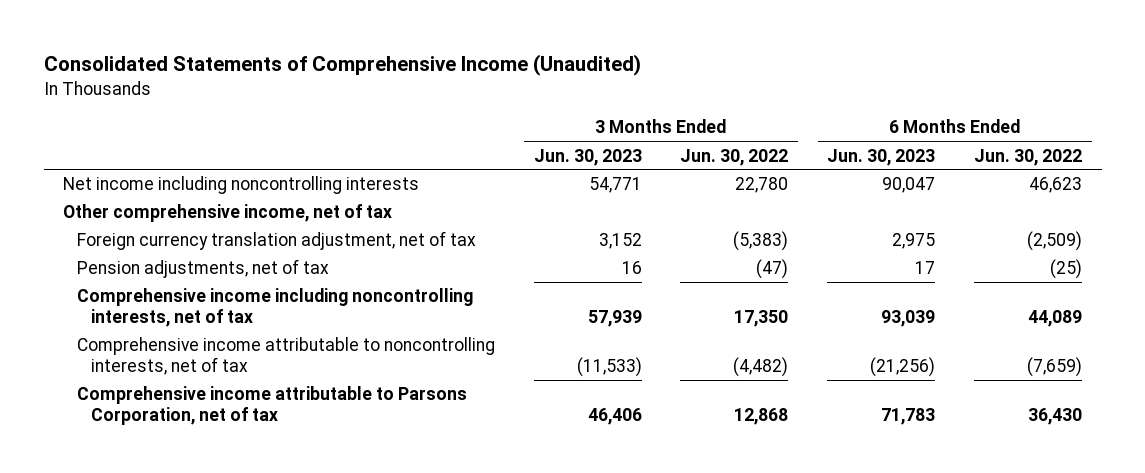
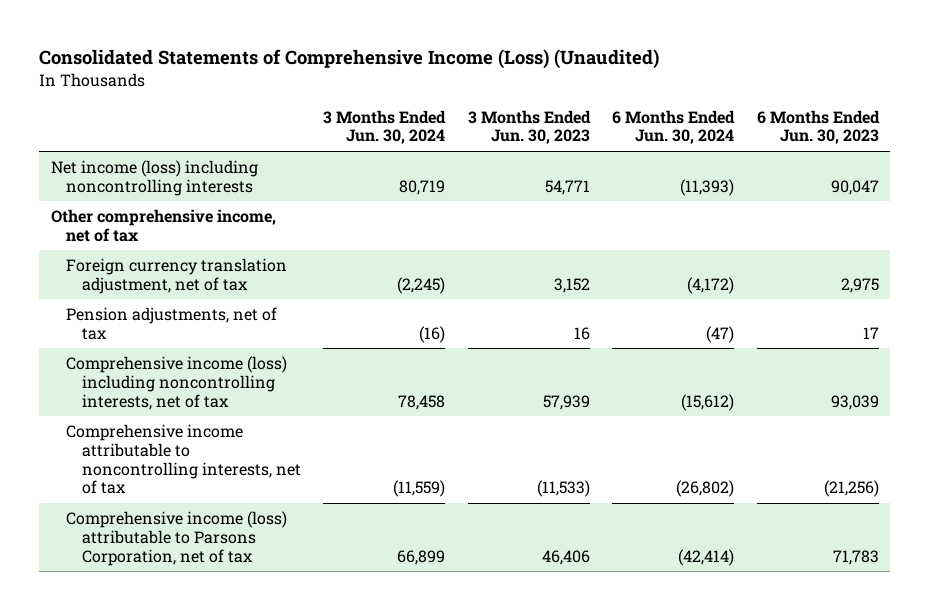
[43,54,641,77] Consolidated Statements of Comprehensive Income (Unaudited) -> [39,49,660,70] Consolidated Statements of Comprehensive Income (Loss) (Unaudited)
[680,148,789,166] Jun. 30, 2022 -> none
[974,148,1083,166] Jun. 30, 2022 -> none
none -> [323,109,447,145] 3 Months Ended Jun. 30, 2024
none -> [612,109,736,145] 6 Months Ended Jun. 30, 2024
[63,176,420,195] Net income including noncontrolling interests -> [50,160,258,196] Net income (loss) including noncontrolling interests
[76,288,473,328] Comprehensive income including noncontrolling interests, net of tax -> [66,356,288,410] Comprehensive income (loss) including noncontrolling interests, net of tax
[76,386,467,426] Comprehensive income attributable to Parsons Corporation, net of tax -> [66,511,288,566] Comprehensive income (loss) attributable to Parsons Corporation, net of tax

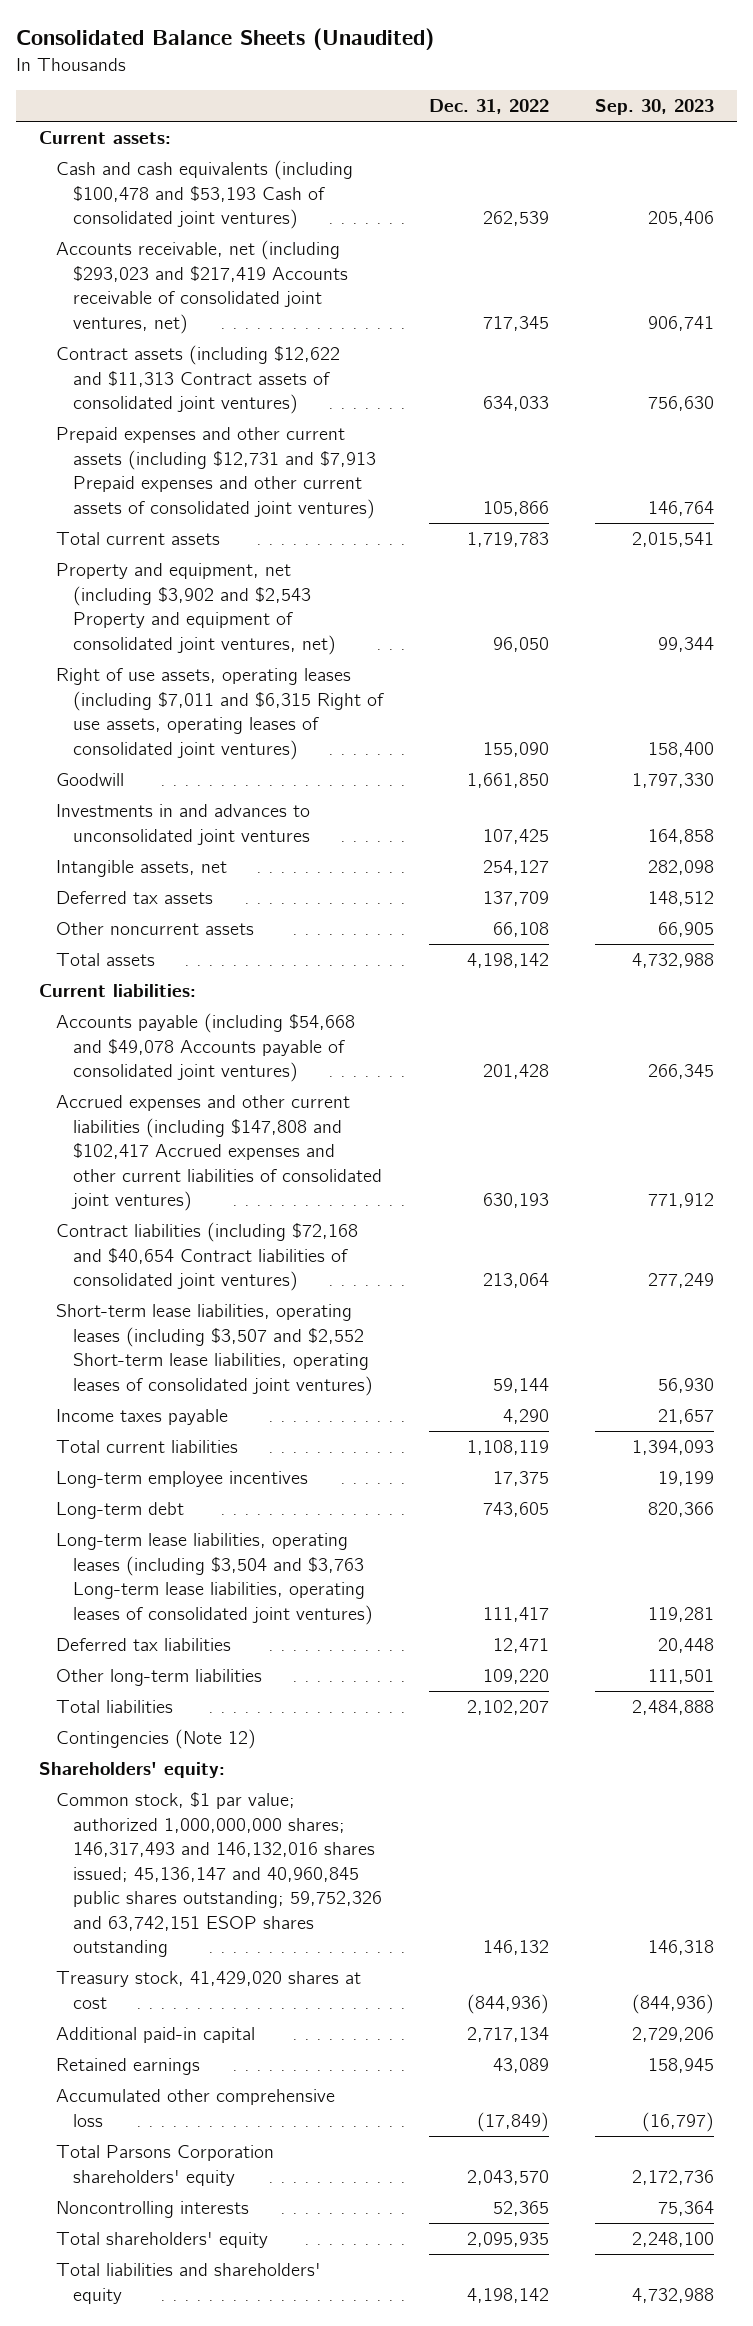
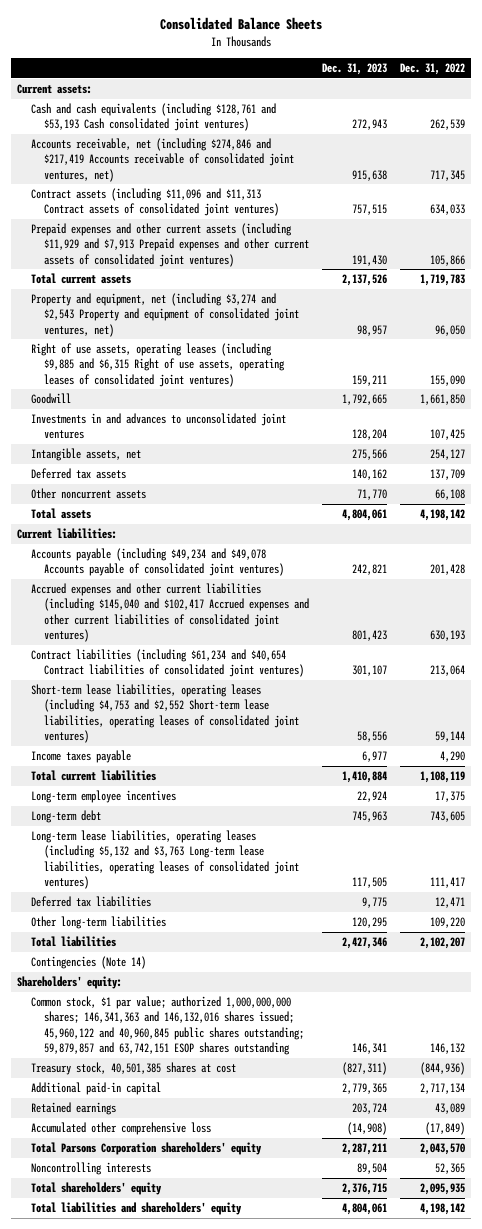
[15,28,434,51] Consolidated Balance Sheets (Unaudited) -> [160,17,323,31] Consolidated Balance Sheets
[595,99,715,116] Sep. 30, 2023 -> none
none -> [322,62,388,75] Dec. 31, 2023
[56,160,354,230] Cash and cash equivalents (including $100,478 and $53,193 Cash of consolidated joint ventures) -> [30,103,276,132] Cash and cash equivalents (including $128,761 and $53,193 Cash consolidated joint ventures)
[56,240,349,334] Accounts receivable, net (including $293,023 and $217,419 Accounts receivable of consolidated joint ventures, net) -> [30,138,295,182] Accounts receivable, net (including $274,846 and $217,419 Accounts receivable of consolidated joint ventures, net)
[56,345,341,415] Contract assets (including $12,622 and $11,313 Contract assets of consolidated joint ventures) -> [30,188,280,217] Contract assets (including $11,096 and $11,313 Contract assets of consolidated joint ventures)
[56,427,377,519] Prepaid expenses and other current assets (including $12,731 and $7,913 Prepaid expenses and other current assets of consolidated joint ventures) -> [30,223,310,267] Prepaid expenses and other current assets (including $11,929 and $7,913 Prepaid expenses and other current assets of consolidated joint ventures)
[56,563,337,655] Property and equipment, net (including $3,902 and $2,543 Property and equipment of consolidated joint ventures, net) -> [30,293,300,337] Property and equipment, net (including $3,274 and $2,543 Property and equipment of consolidated joint ventures, net)
[56,668,385,760] Right of use assets, operating leases (including $7,011 and $6,315 Right of use assets, operating leases of consolidated joint ventures) -> [30,343,286,387] Right of use assets, operating leases (including $9,885 and $6,315 Right of use assets, operating leases of consolidated joint ventures)
[56,1013,356,1083] Accounts payable (including $54,668 and $49,078 Accounts payable of consolidated joint ventures) -> [30,548,285,577] Accounts payable (including $49,234 and $49,078 Accounts payable of consolidated joint ventures)
[56,1095,383,1212] Accrued expenses and other current liabilities (including $147,808 and $102,417 Accrued expenses and other current liabilities of consolidated joint ventures) -> [30,583,310,642] Accrued expenses and other current liabilities (including $145,040 and $102,417 Accrued expenses and other current liabilities of consolidated joint ventures)
[56,1222,359,1292] Contract liabilities (including $72,168 and $40,654 Contract liabilities of consolidated joint ventures) -> [30,649,305,678] Contract liabilities (including $61,234 and $40,654 Contract liabilities of consolidated joint ventures)
[56,1304,374,1396] Short-term lease liabilities, operating leases (including $3,507 and $2,552 Short-term lease liabilities, operating leases of consolidated joint ventures) -> [30,684,300,743] Short-term lease liabilities, operating leases (including $4,753 and $2,552 Short-term lease liabilities, operating leases of consolidated joint ventures)
[56,1533,374,1625] Long-term lease liabilities, operating leases (including $3,504 and $3,763 Long-term lease liabilities, operating leases of consolidated joint ventures) -> [30,830,300,889] Long-term lease liabilities, operating leases (including $5,132 and $3,763 Long-term lease liabilities, operating leases of consolidated joint ventures)
[56,1729,257,1750] Contingencies (Note 12) -> [30,956,146,970] Contingencies (Note 14)
[56,1792,383,1958] Common stock, $1 par value; authorized 1,000,000,000 shares; 146,317,493 and 146,132,016 shares issued; 45,136,147 and 40,960,845 public shares outstanding; 59,752,326 and 63,742,151 ESOP shares outstanding -> [30,996,305,1055] Common stock, $1 par value; authorized 1,000,000,000 shares; 146,341,363 and 146,132,016 shares issued; 45,960,122 and 40,960,845 public shares outstanding; 59,879,857 and 63,742,151 ESOP shares outstanding
[56,1971,362,2009] Treasury stock, 41,429,020 shares at cost -> [30,1062,236,1076] Treasury stock, 40,501,385 shares at cost

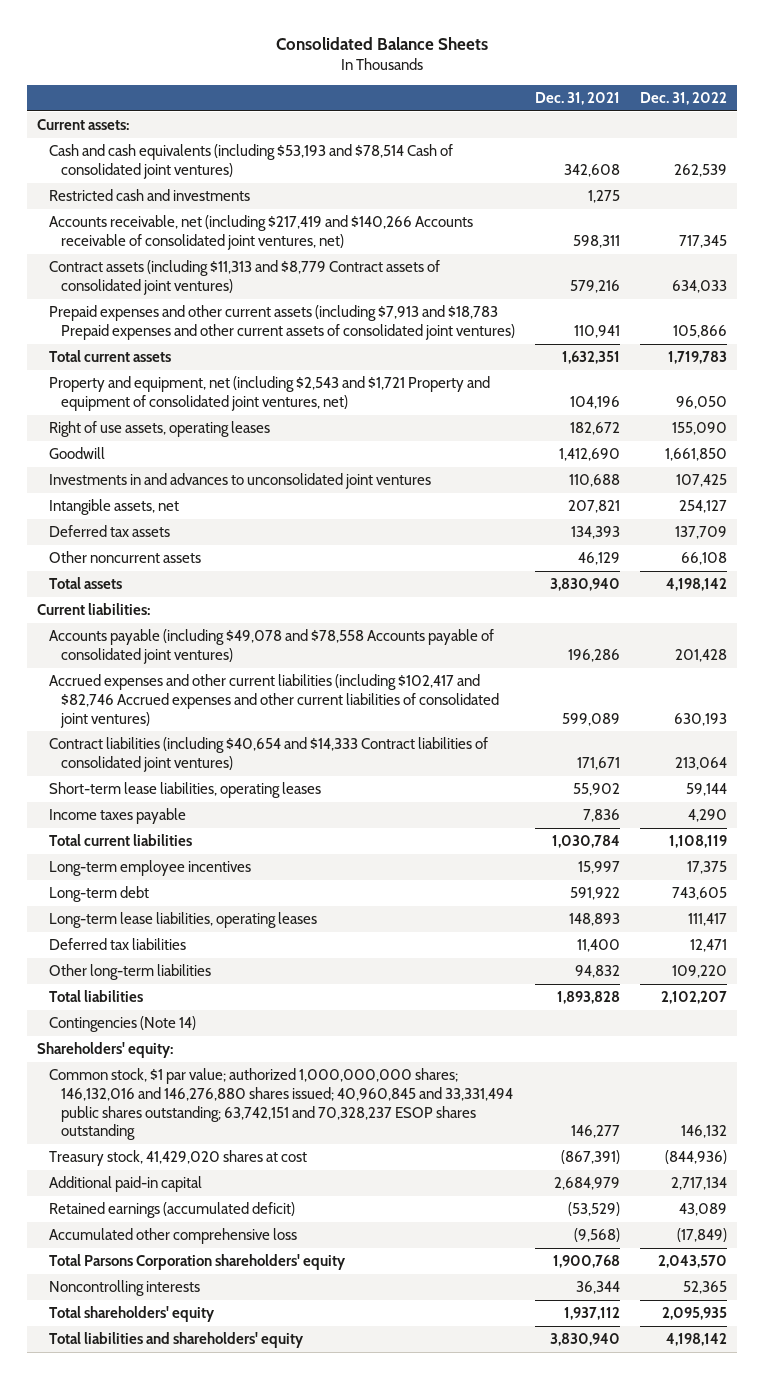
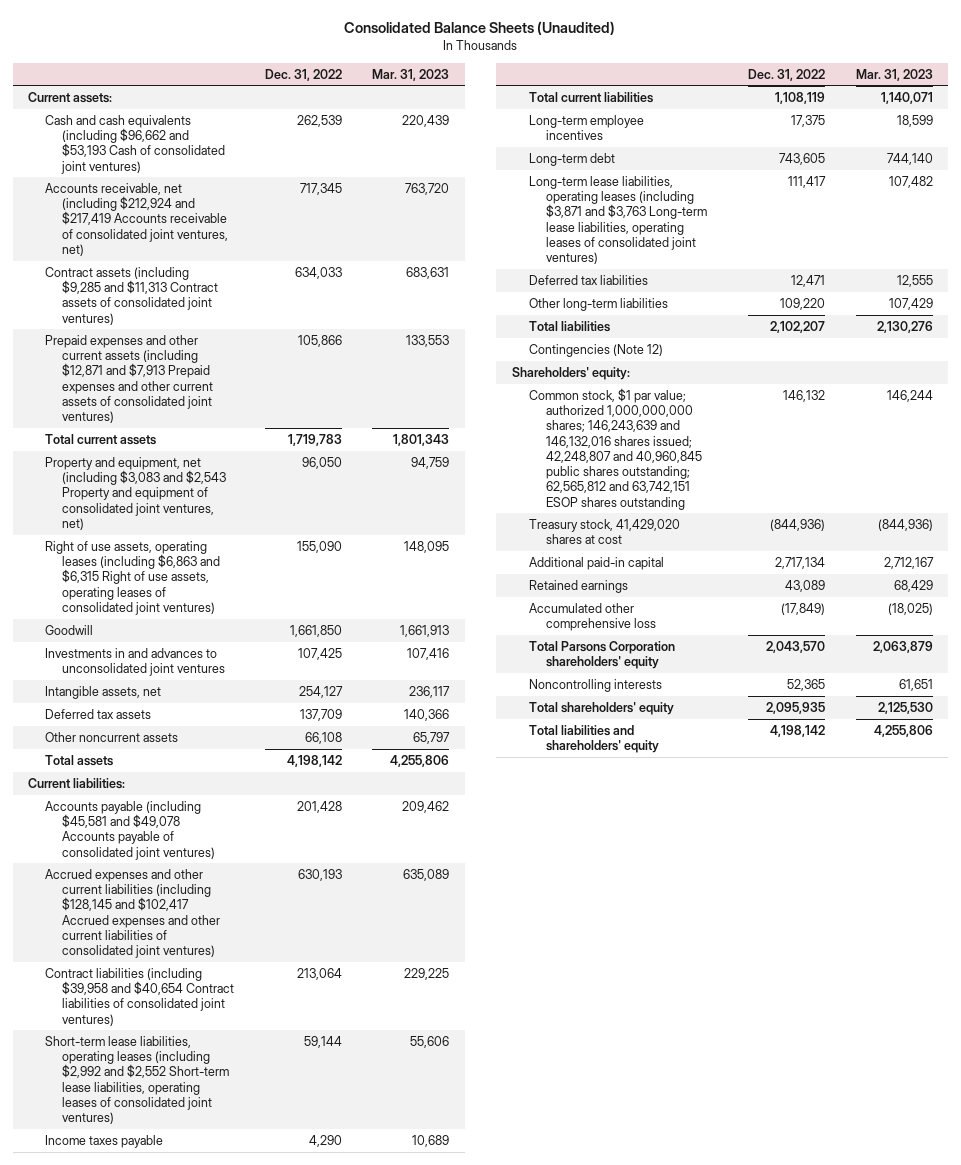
[275,36,488,50] Consolidated Balance Sheets -> [344,20,616,35] Consolidated Balance Sheets (Unaudited)
[534,91,620,105] Dec. 31, 2021 -> none
none -> [372,68,450,81] Mar. 31, 2023
[48,189,250,202] Restricted cash and investments -> none
[48,144,453,179] Cash and cash equivalents (including $53,193 and $78,514 Cash of consolidated joint ventures) -> [45,114,226,174] Cash and cash equivalents (including $96,662 and $53,193 Cash of consolidated joint ventures)
[48,215,473,250] Accounts receivable, net (including $217,419 and $140,266 Accounts receivable of consolidated joint ventures, net) -> [45,182,229,256] Accounts receivable, net (including $212,924 and $217,419 Accounts receivable of consolidated joint ventures, net)
[48,260,440,295] Contract assets (including $11,313 and $8,779 Contract assets of consolidated joint ventures) -> [45,266,219,325] Contract assets (including $9,285 and $11,313 Contract assets of consolidated joint ventures)
[48,305,515,340] Prepaid expenses and other current assets (including $7,913 and $18,783 Prepaid expenses and other current assets of consolidated joint ventures) -> [45,334,214,424] Prepaid expenses and other current assets (including $12,871 and $7,913 Prepaid expenses and other current assets of consolidated joint ventures)
[48,376,490,411] Property and equipment, net (including $2,543 and $1,721 Property and equipment of consolidated joint ventures, net) -> [45,456,227,530] Property and equipment, net (including $3,083 and $2,543 Property and equipment of consolidated joint ventures, net)
[48,421,270,438] Right of use assets, operating leases -> [45,540,221,615] Right of use assets, operating leases (including $6,863 and $6,315 Right of use assets, operating leases of consolidated joint ventures)
[48,629,494,664] Accounts payable (including $49,078 and $78,558 Accounts payable of consolidated joint ventures) -> [45,800,216,860] Accounts payable (including $45,581 and $49,078 Accounts payable of consolidated joint ventures)
[48,674,499,728] Accrued expenses and other current liabilities (including $102,417 and $82,746 Accrued expenses and other current liabilities of consolidated joint ventures) -> [45,868,221,959] Accrued expenses and other current liabilities (including $128,145 and $102,417 Accrued expenses and other current liabilities of consolidated joint ventures)
[48,737,488,772] Contract liabilities (including $40,654 and $14,333 Contract liabilities of consolidated joint ventures) -> [45,967,235,1026] Contract liabilities (including $39,958 and $40,654 Contract liabilities of consolidated joint ventures)
[48,782,321,799] Short-term lease liabilities, operating leases -> [45,1035,230,1125] Short-term lease liabilities, operating leases (including $2,992 and $2,552 Short-term lease liabilities, operating leases of consolidated joint ventures)
[48,912,317,929] Long-term lease liabilities, operating leases -> [528,175,707,265] Long-term lease liabilities, operating leases (including $3,871 and $3,763 Long-term lease liabilities, operating leases of consolidated joint ventures)
[48,1016,196,1033] Contingencies (Note 14) -> [528,343,663,357] Contingencies (Note 12)
[48,1068,513,1141] Common stock, $1 par value; authorized 1,000,000,000 shares; 146,132,016 and 146,276,880 shares issued; 40,960,845 and 33,331,494 public shares outstanding; 63,742,151 and 70,328,237 ESOP shares outstanding -> [528,387,702,510] Common stock, $1 par value; authorized 1,000,000,000 shares; 146,243,639 and 146,132,016 shares issued; 42,248,807 and 40,960,845 public shares outstanding; 62,565,812 and 63,742,151 ESOP shares outstanding
[48,1202,295,1219] Retained earnings (accumulated deficit) -> [528,579,628,593] Retained earnings

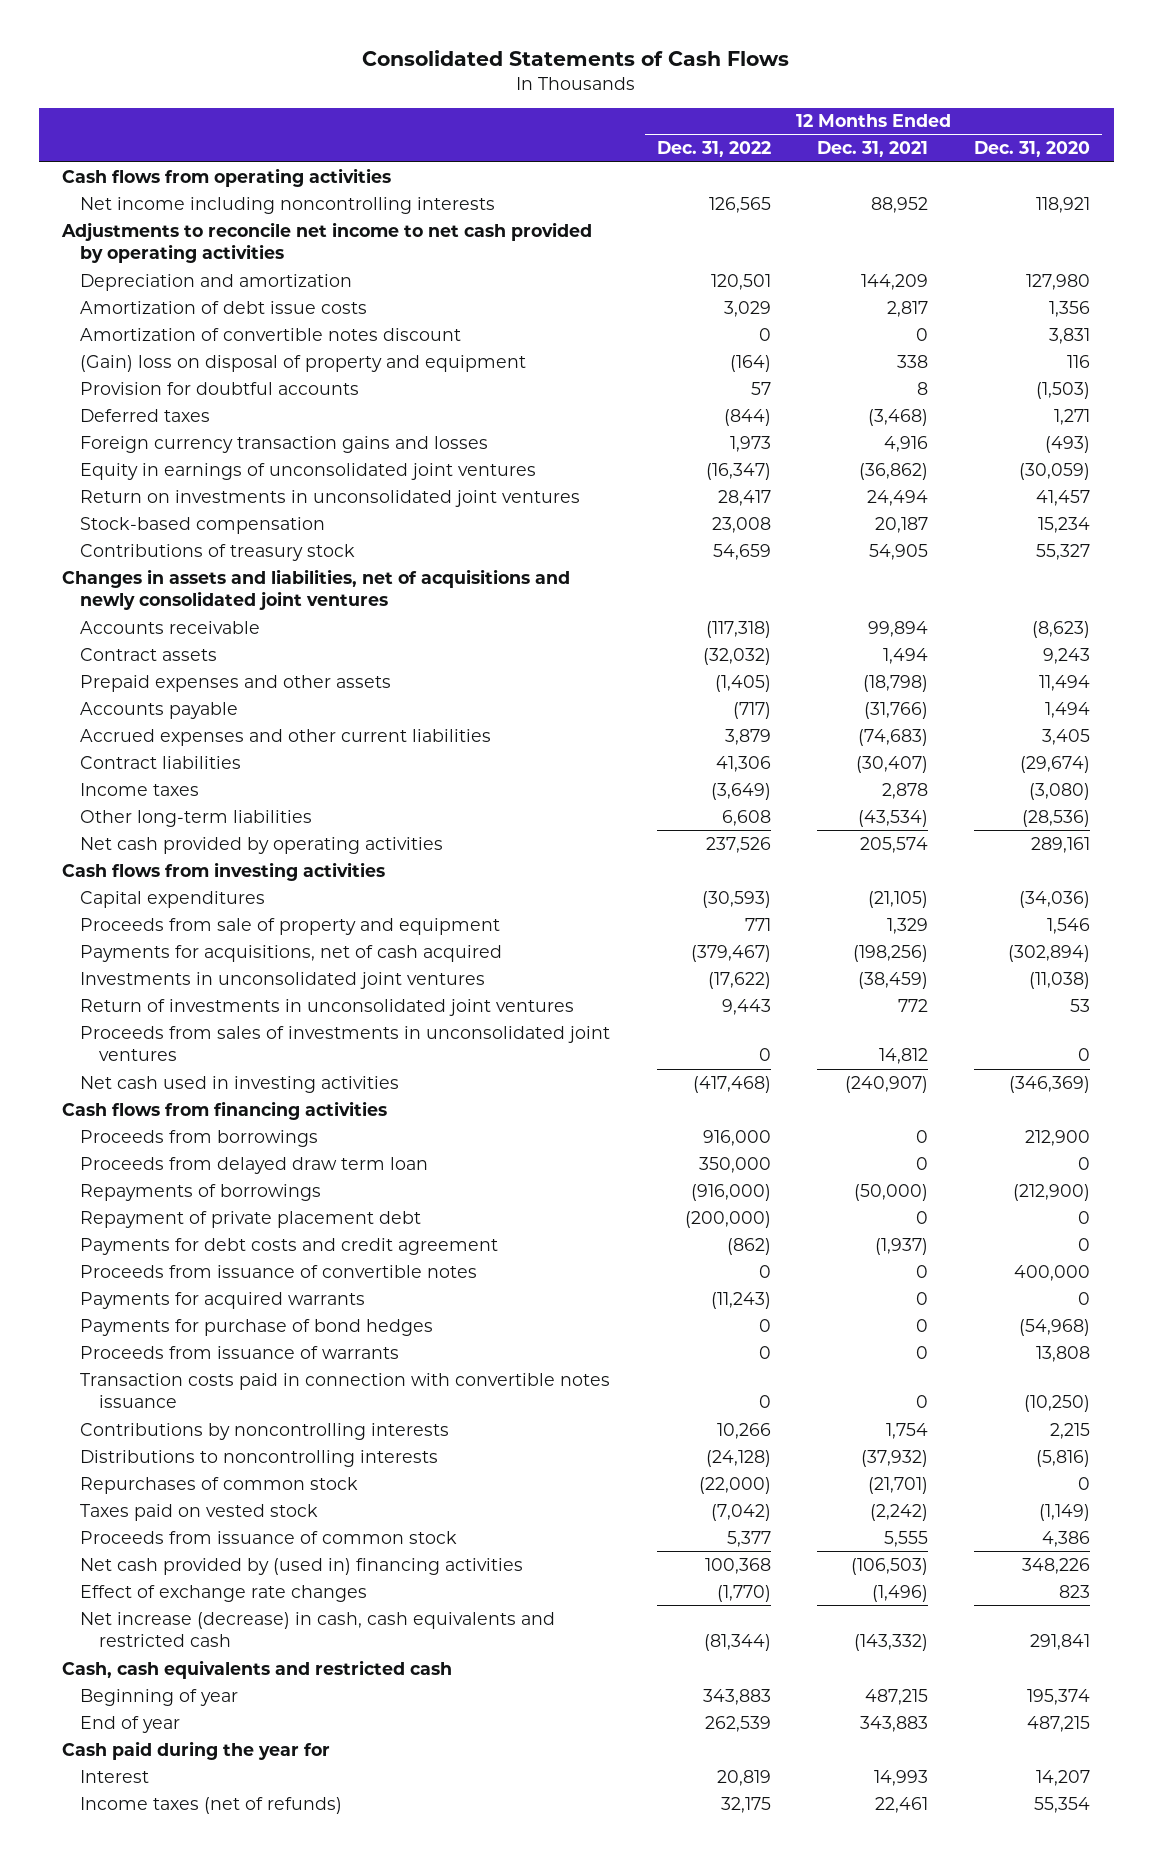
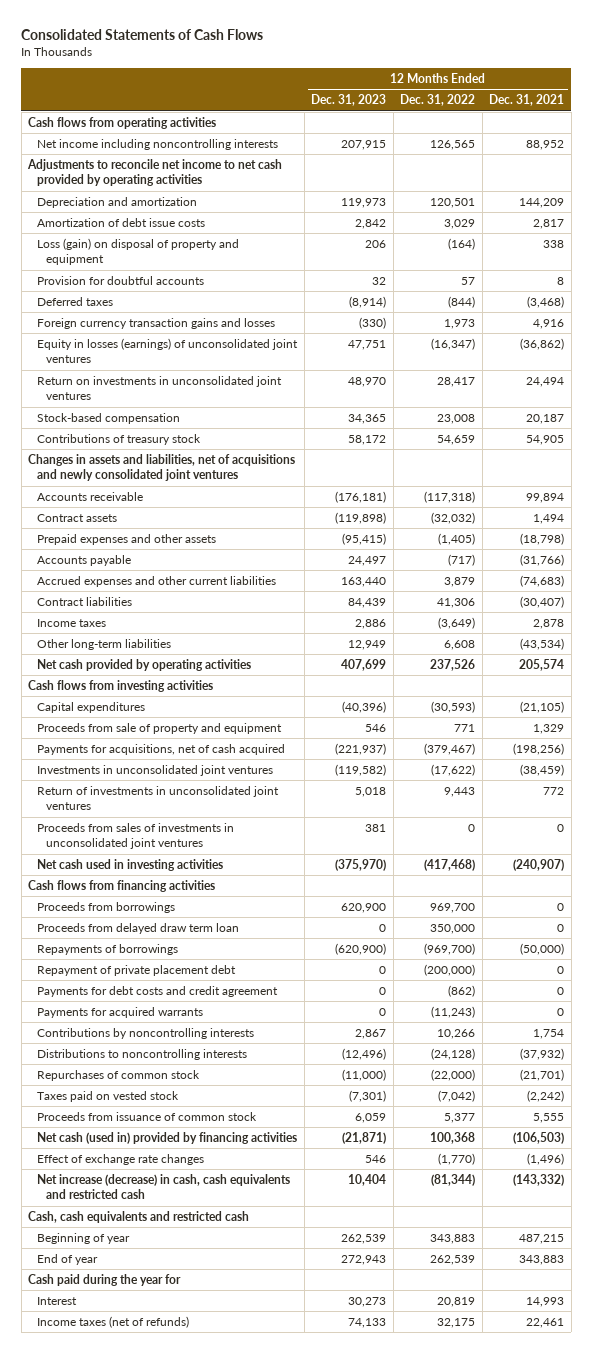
[974,141,1091,158] Dec. 31, 2020 -> none
none -> [311,94,387,107] Dec. 31, 2023
[80,327,462,341] Amortization of convertible notes discount -> none
[80,354,527,372] (Gain) loss on disposal of property and equipment -> [37,237,240,266] Loss (gain) on disposal of property and equipment
[80,462,537,480] Equity in earnings of unconsolidated joint ventures -> [37,337,299,364] Equity in losses (earnings) of unconsolidated joint ventures
[879,1048,929,1065] 14,812 -> [557,823,565,832] 0
[702,1129,771,1146] 916,000 -> [430,902,476,913] 969,700
[690,1183,771,1201] (916,000) -> [424,942,476,955] (969,700)
[80,1264,478,1278] Proceeds from issuance of convertible notes -> none
[875,1237,929,1255] (1,937) -> [557,986,565,995] 0
[80,1318,434,1336] Payments for purchase of bond hedges -> none
[80,1345,400,1359] Proceeds from issuance of warrants -> none
[80,1372,611,1409] Transaction costs paid in connection with convertible notes issuance -> none
[80,1557,524,1575] Net cash provided by (used in) financing activities -> [37,1131,298,1144] Net cash (used in) provided by financing activities

